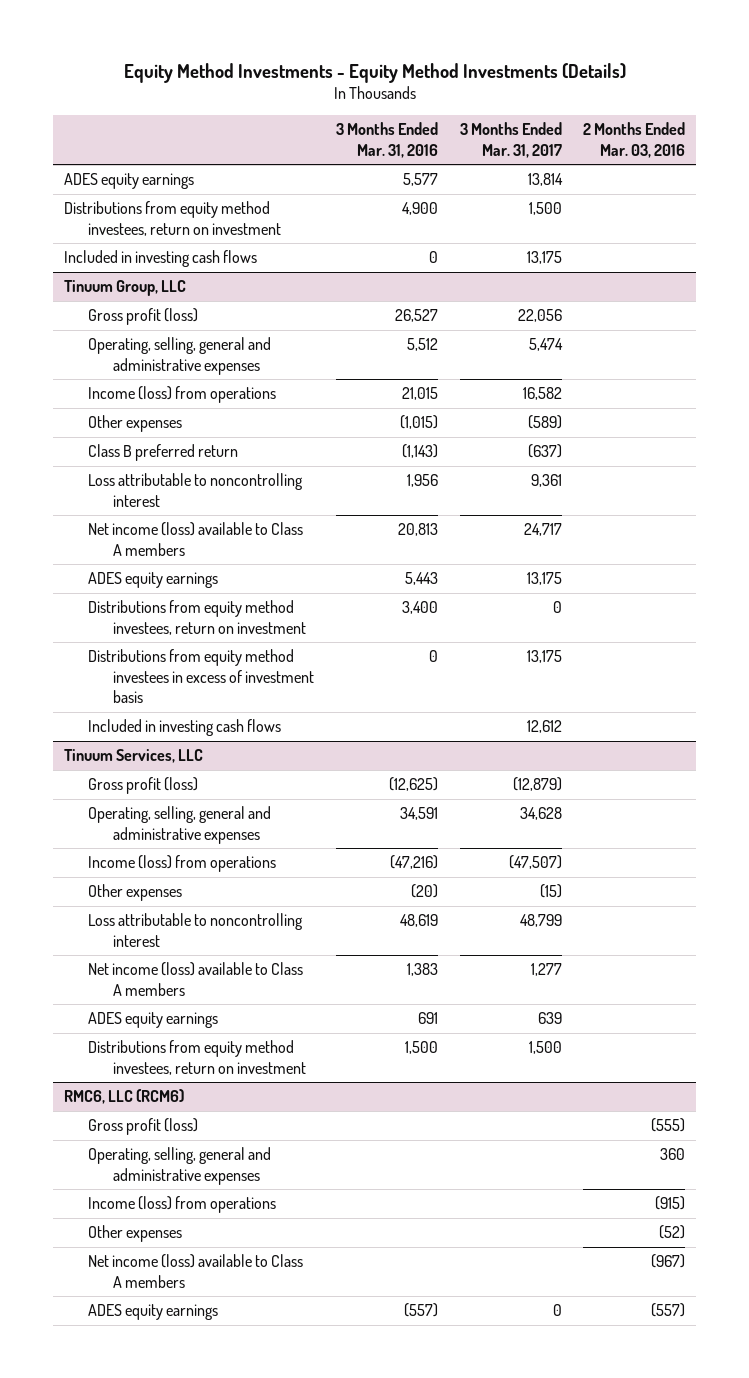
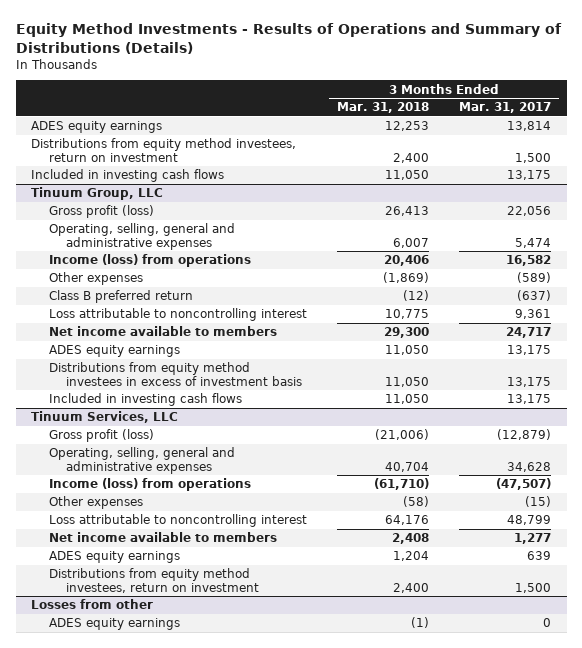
[123,62,626,83] Equity Method Investments - Equity Method Investments (Details) -> [15,23,562,54] Equity Method Investments - Results of Operations and Summary of Distributions (Details)
[335,122,438,158] 3 Months Ended Mar. 31, 2016 -> none
[583,122,686,158] 2 Months Ended Mar. 03, 2016 -> none
none -> [337,102,430,114] Mar. 31, 2018
[88,522,304,556] Net income (loss) available to Class A members -> [48,326,277,337] Net income available to members
[88,600,307,635] Distributions from equity method investees, return on investment -> none
[526,720,562,734] 12,612 -> [507,394,552,405] 13,175
[88,962,304,996] Net income (loss) available to Class A members -> [48,532,277,543] Net income available to members
[63,1089,184,1105] RMC6, LLC (RCM6) -> none
[88,1118,199,1136] Gross profit (loss) -> none
[88,1147,272,1185] Operating, selling, general and administrative expenses -> none
[88,1196,277,1214] Income (loss) from operations -> none
[88,1225,183,1243] Other expenses -> none
[88,1254,304,1288] Net income (loss) available to Class A members -> none
none -> [31,599,154,610] Losses from other

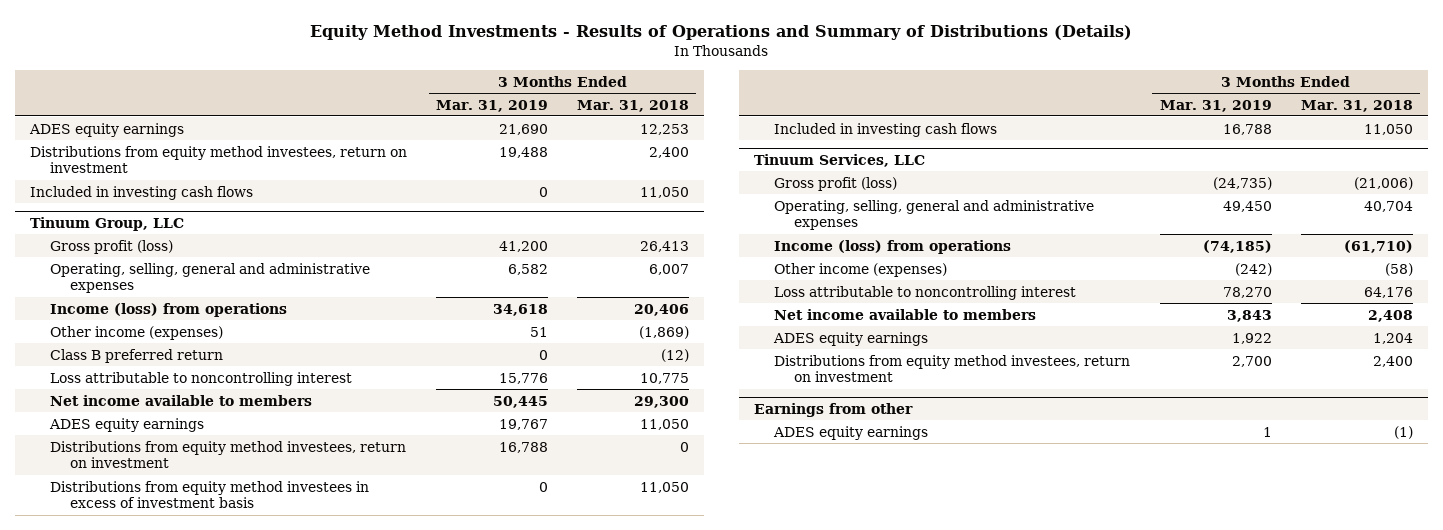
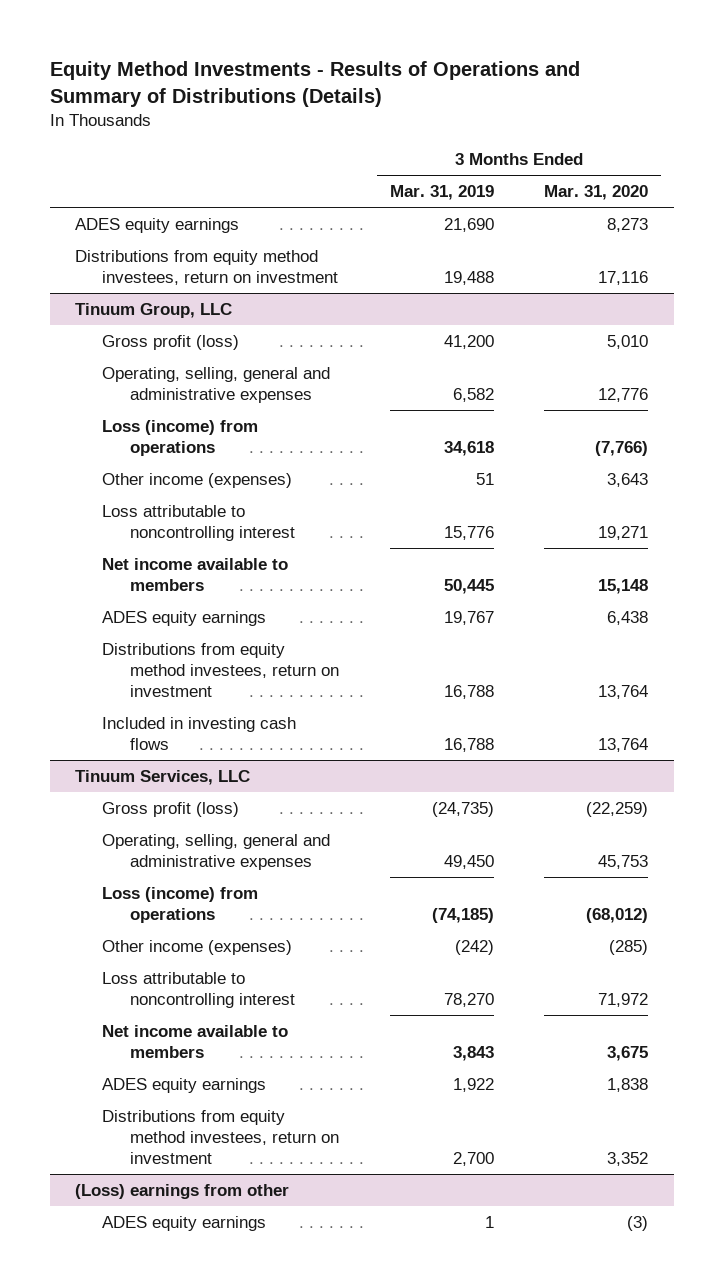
[577,99,690,112] Mar. 31, 2018 -> none
none -> [544,185,649,201] Mar. 31, 2020
[29,185,253,200] Included in investing cash flows -> none
[49,302,287,317] Income (loss) from operations -> [102,419,259,457] Loss (income) from operations
[49,348,223,363] Class B preferred return -> none
[49,480,369,509] Distributions from equity method investees in excess of investment basis -> none
[773,239,1011,254] Income (loss) from operations -> [102,886,259,924] Loss (income) from operations
[753,402,913,417] Earnings from other -> [75,1183,290,1199] (Loss) earnings from other

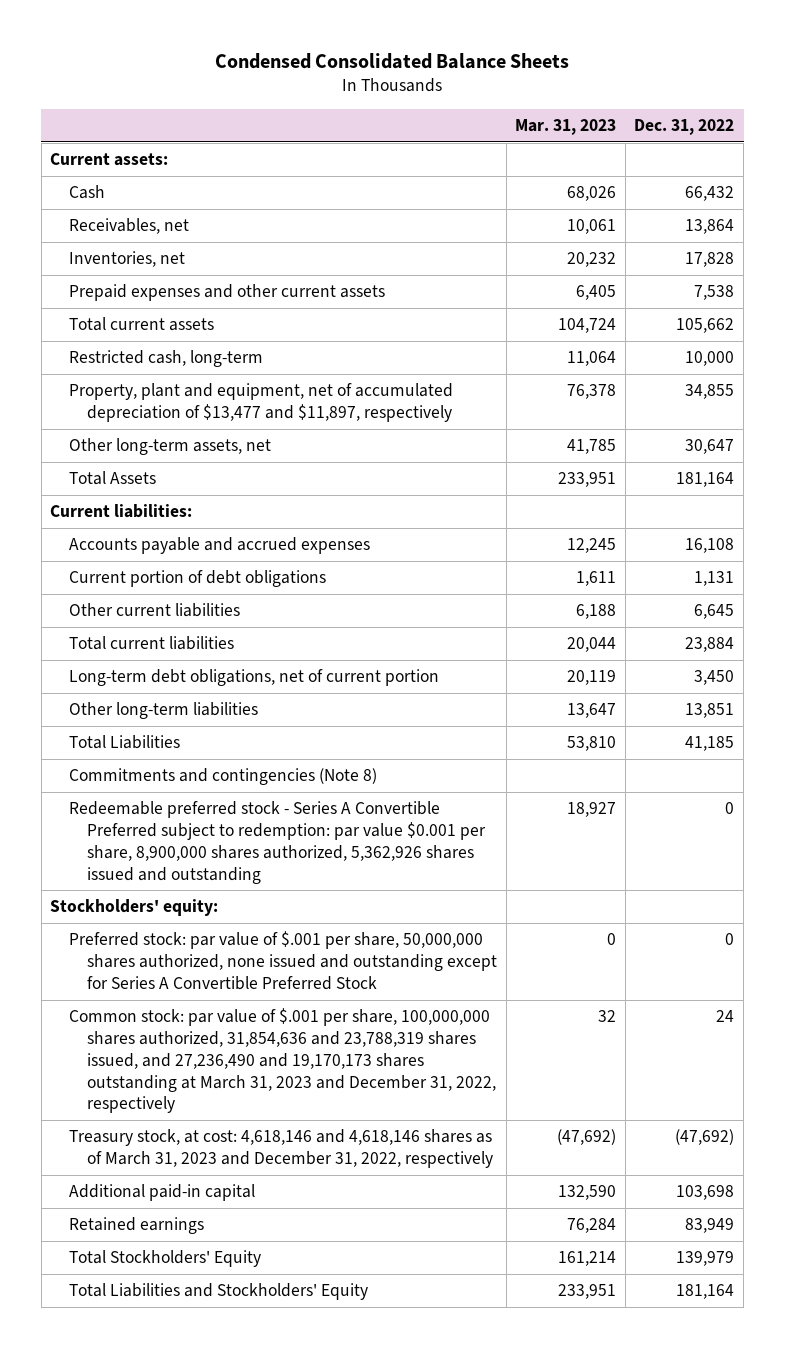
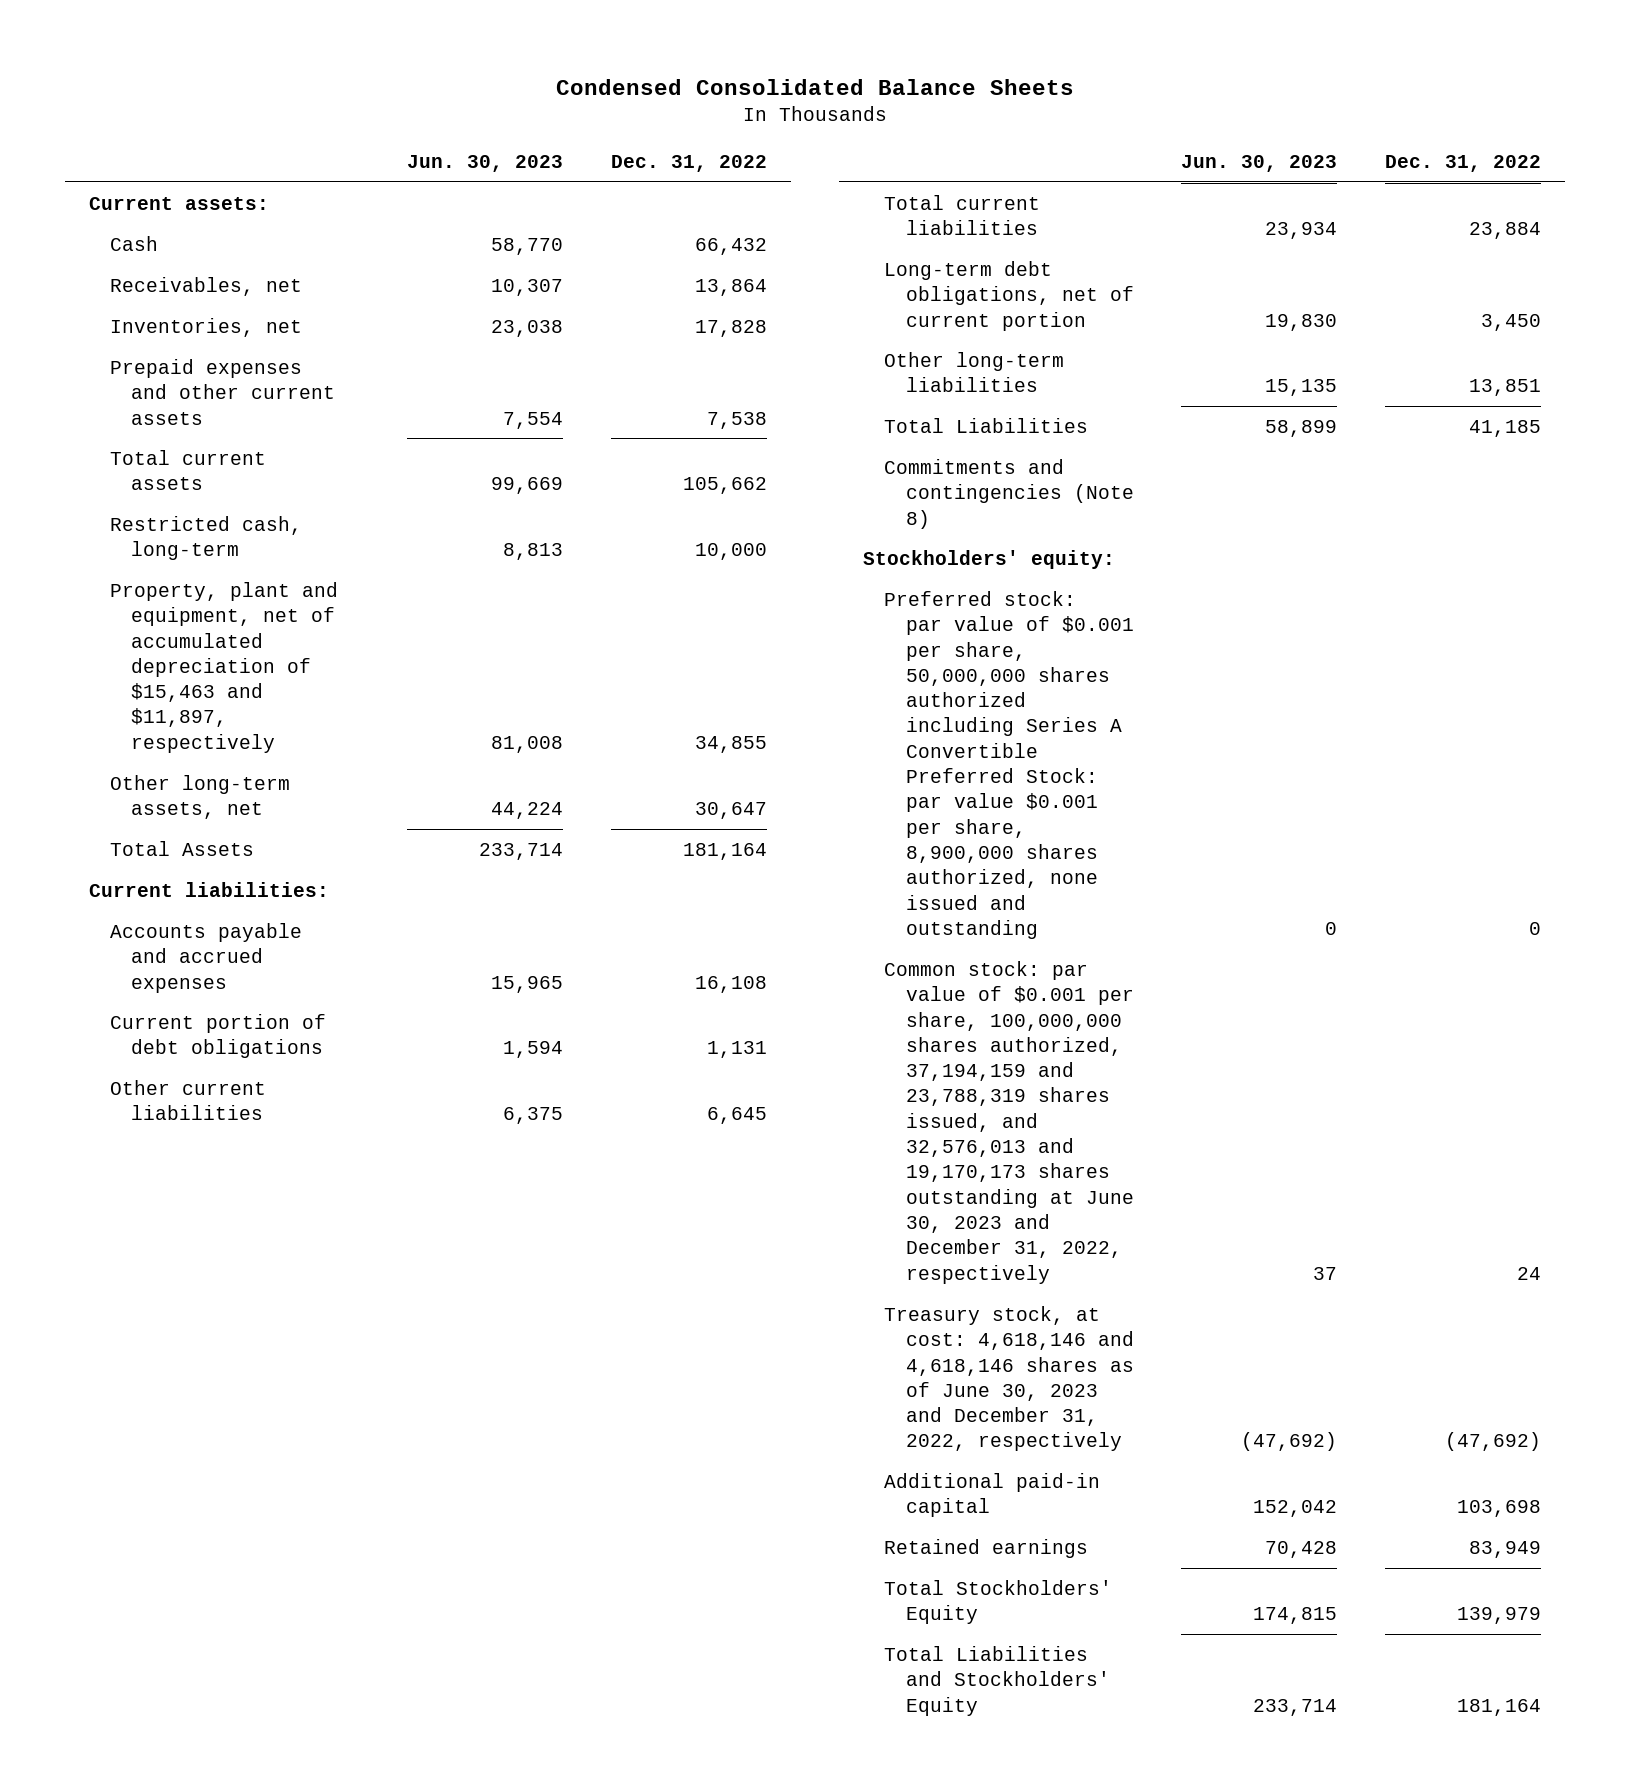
[515,119,617,136] Mar. 31, 2023 -> none
none -> [406,154,563,172] Jun. 30, 2023
[68,383,453,423] Property, plant and equipment, net of accumulated depreciation of $13,477 and $11,897, respectively -> [109,581,338,753] Property, plant and equipment, net of accumulated depreciation of $15,463 and $11,897, respectively
[68,801,487,884] Redeemable preferred stock - Series A Convertible Preferred subject to redemption: par value $0.001 per share, 8,900,000 shares authorized, 5,362,926 shares issued and outstanding -> none
[68,931,498,990] Preferred stock: par value of $.001 per share, 50,000,000 shares authorized, none issued and outstanding except for Series A Convertible Preferred Stock -> [884,590,1134,939] Preferred stock: par value of $0.001 per share, 50,000,000 shares authorized including Series A Convertible Preferred Stock: par value $0.001 per share, 8,900,000 shares authorized, none issued and outstanding
[68,1008,497,1114] Common stock: par value of $.001 per share, 100,000,000 shares authorized, 31,854,636 and 23,788,319 shares issued, and 27,236,490 and 19,170,173 shares outstanding at March 31, 2023 and December 31, 2022, respectively -> [884,960,1134,1284] Common stock: par value of $0.001 per share, 100,000,000 shares authorized, 37,194,159 and 23,788,319 shares issued, and 32,576,013 and 19,170,173 shares outstanding at June 30, 2023 and December 31, 2022, respectively
[68,1129,494,1169] Treasury stock, at cost: 4,618,146 and 4,618,146 shares as of March 31, 2023 and December 31, 2022, respectively -> [884,1305,1134,1452] Treasury stock, at cost: 4,618,146 and 4,618,146 shares as of June 30, 2023 and December 31, 2022, respectively

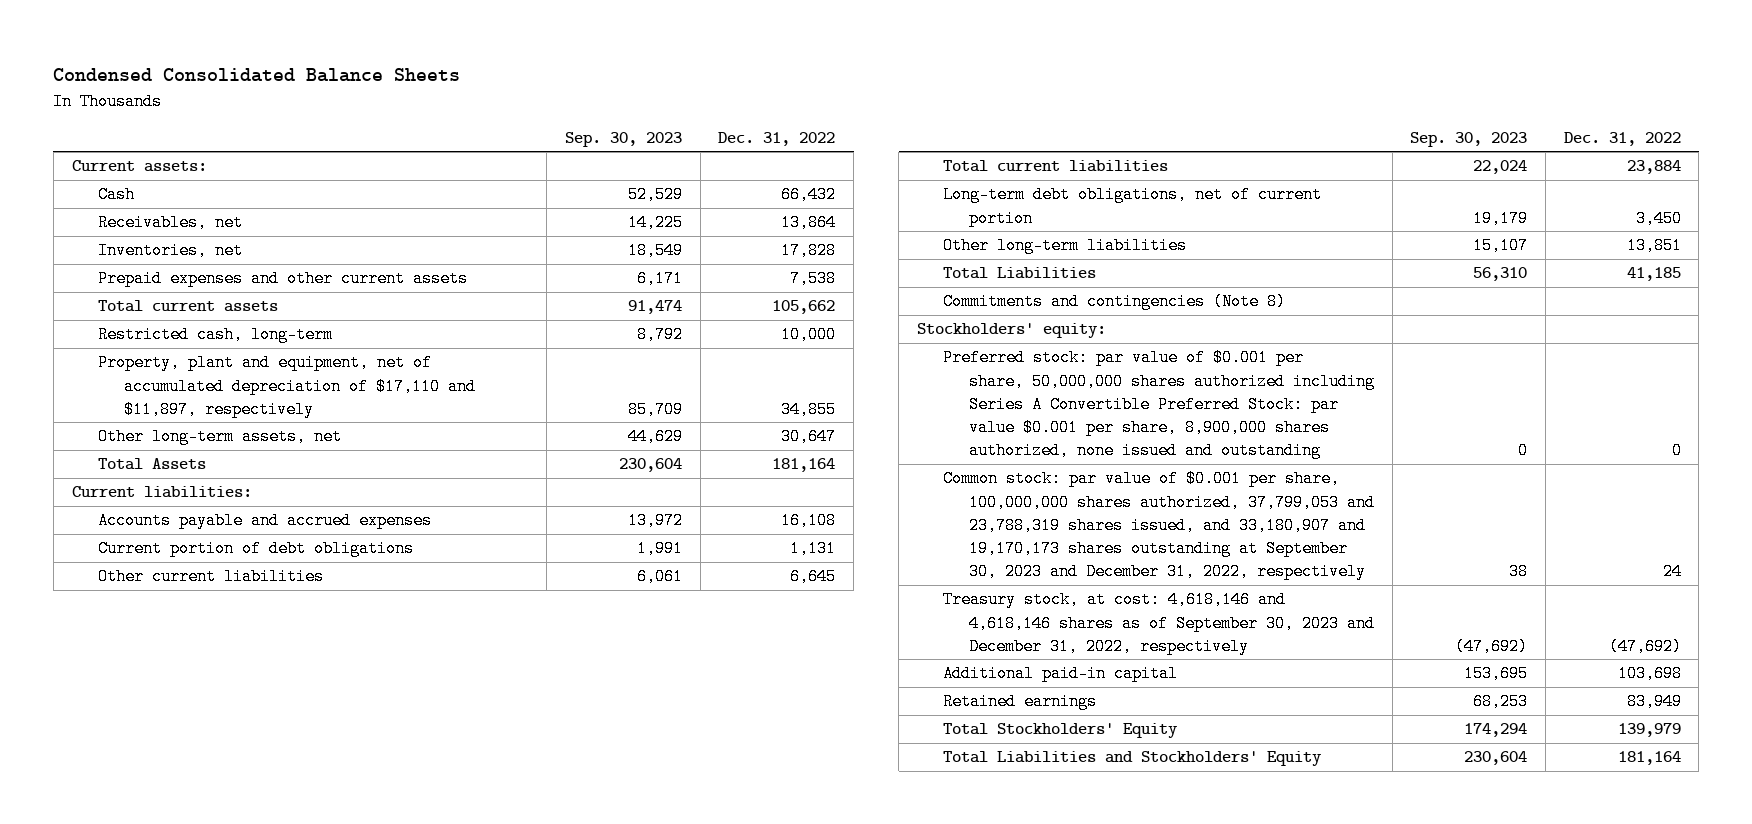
[406,154,563,172] Jun. 30, 2023 -> none
none -> [565,131,683,147] Sep. 30, 2023
[109,581,338,753] Property, plant and equipment, net of accumulated depreciation of $15,463 and $11,897, respectively -> [97,354,476,418] Property, plant and equipment, net of accumulated depreciation of $17,110 and $11,897, respectively
[884,960,1134,1284] Common stock: par value of $0.001 per share, 100,000,000 shares authorized, 37,194,159 and 23,788,319 shares issued, and 32,576,013 and 19,170,173 shares outstanding at June 30, 2023 and December 31, 2022, respectively -> [942,470,1375,581] Common stock: par value of $0.001 per share, 100,000,000 shares authorized, 37,799,053 and 23,788,319 shares issued, and 33,180,907 and 19,170,173 shares outstanding at September 30, 2023 and December 31, 2022, respectively
[884,1305,1134,1452] Treasury stock, at cost: 4,618,146 and 4,618,146 shares as of June 30, 2023 and December 31, 2022, respectively -> [942,591,1375,655] Treasury stock, at cost: 4,618,146 and 4,618,146 shares as of September 30, 2023 and December 31, 2022, respectively

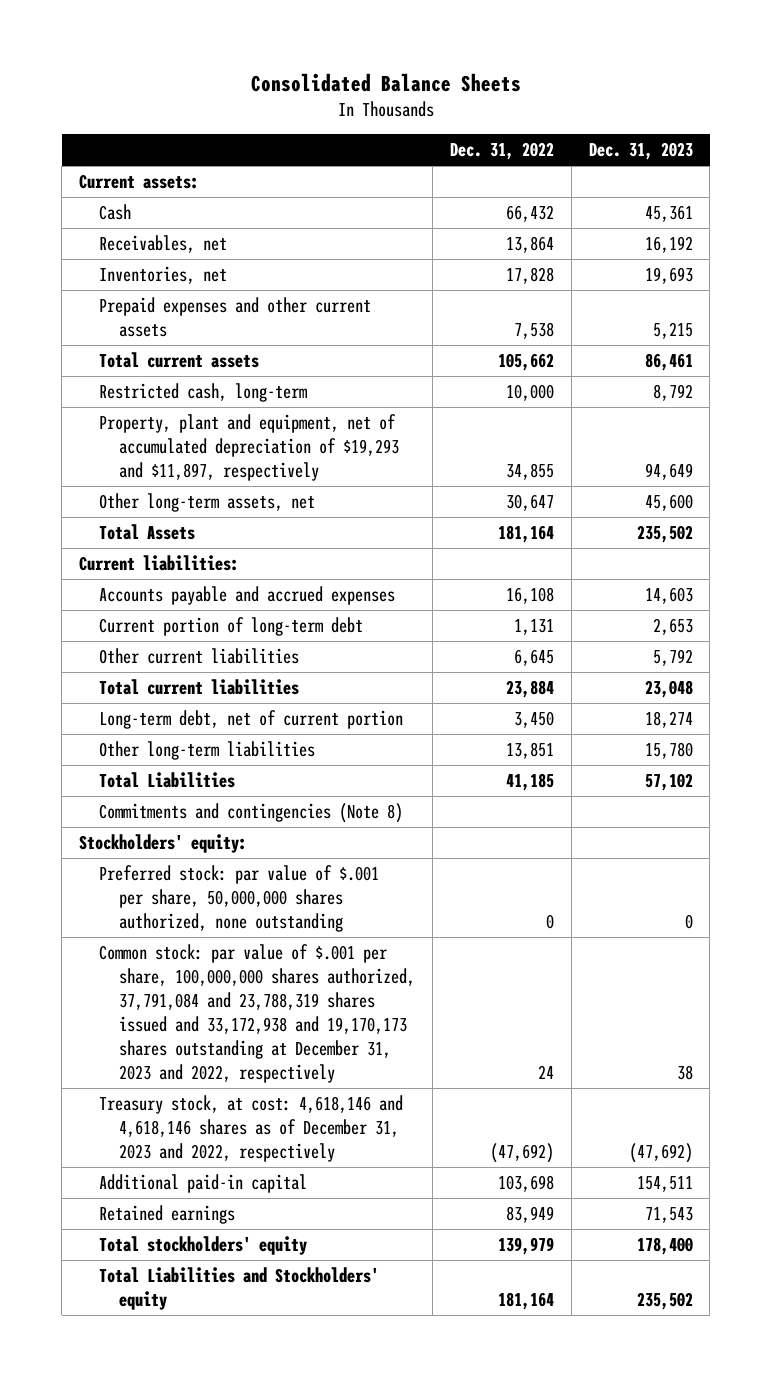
[53,68,461,83] Condensed Consolidated Balance Sheets -> [250,72,521,92] Consolidated Balance Sheets
[565,131,683,147] Sep. 30, 2023 -> none
none -> [588,142,693,161] Dec. 31, 2023
[97,354,476,418] Property, plant and equipment, net of accumulated depreciation of $17,110 and $11,897, respectively -> [99,414,399,481] Property, plant and equipment, net of accumulated depreciation of $19,293 and $11,897, respectively
[97,540,414,558] Current portion of debt obligations -> [99,617,364,637] Current portion of long-term debt
[942,186,1322,227] Long-term debt obligations, net of current portion -> [99,710,404,730] Long-term debt, net of current portion
[942,349,1375,460] Preferred stock: par value of $0.001 per share, 50,000,000 shares authorized including Series A Convertible Preferred Stock: par value $0.001 per share, 8,900,000 shares authorized, none issued and outstanding -> [99,865,380,932] Preferred stock: par value of $.001 per share, 50,000,000 shares authorized, none outstanding
[942,470,1375,581] Common stock: par value of $0.001 per share, 100,000,000 shares authorized, 37,799,053 and 23,788,319 shares issued, and 33,180,907 and 19,170,173 shares outstanding at September 30, 2023 and December 31, 2022, respectively -> [99,944,415,1083] Common stock: par value of $.001 per share, 100,000,000 shares authorized, 37,791,084 and 23,788,319 shares issued and 33,172,938 and 19,170,173 shares outstanding at December 31, 2023 and 2022, respectively
[942,591,1375,655] Treasury stock, at cost: 4,618,146 and 4,618,146 shares as of September 30, 2023 and December 31, 2022, respectively -> [99,1095,404,1162] Treasury stock, at cost: 4,618,146 and 4,618,146 shares as of December 31, 2023 and 2022, respectively
[942,723,1178,739] Total Stockholders' Equity -> [99,1236,308,1256] Total stockholders' equity
[942,751,1322,767] Total Liabilities and Stockholders' Equity -> [99,1267,380,1311] Total Liabilities and Stockholders' equity

